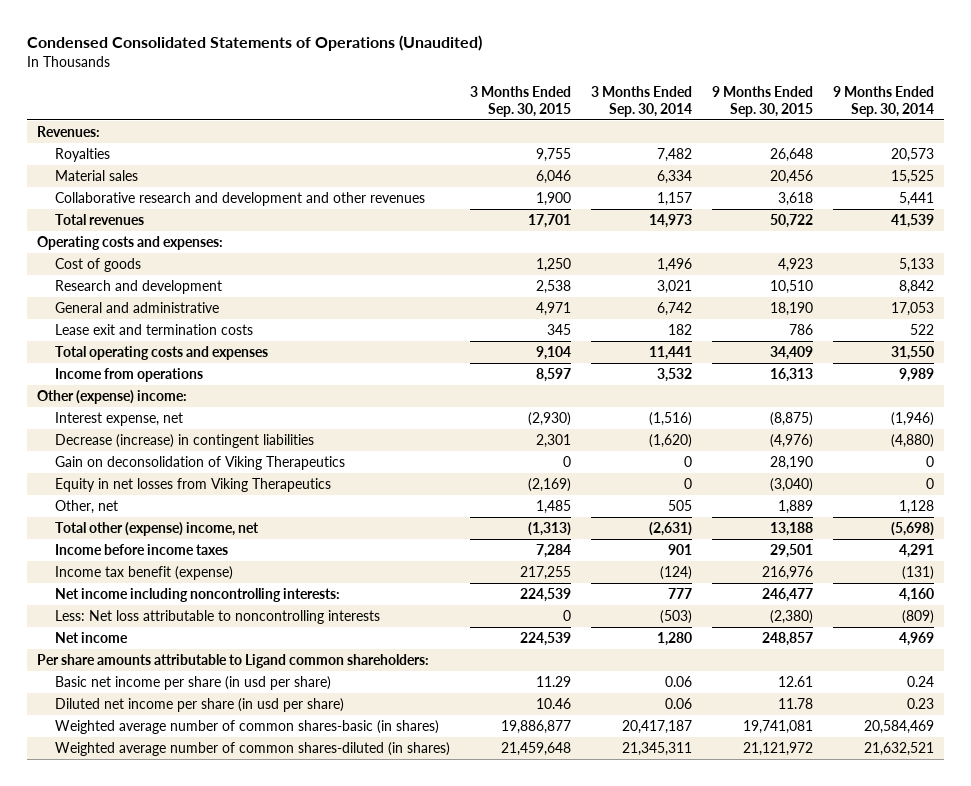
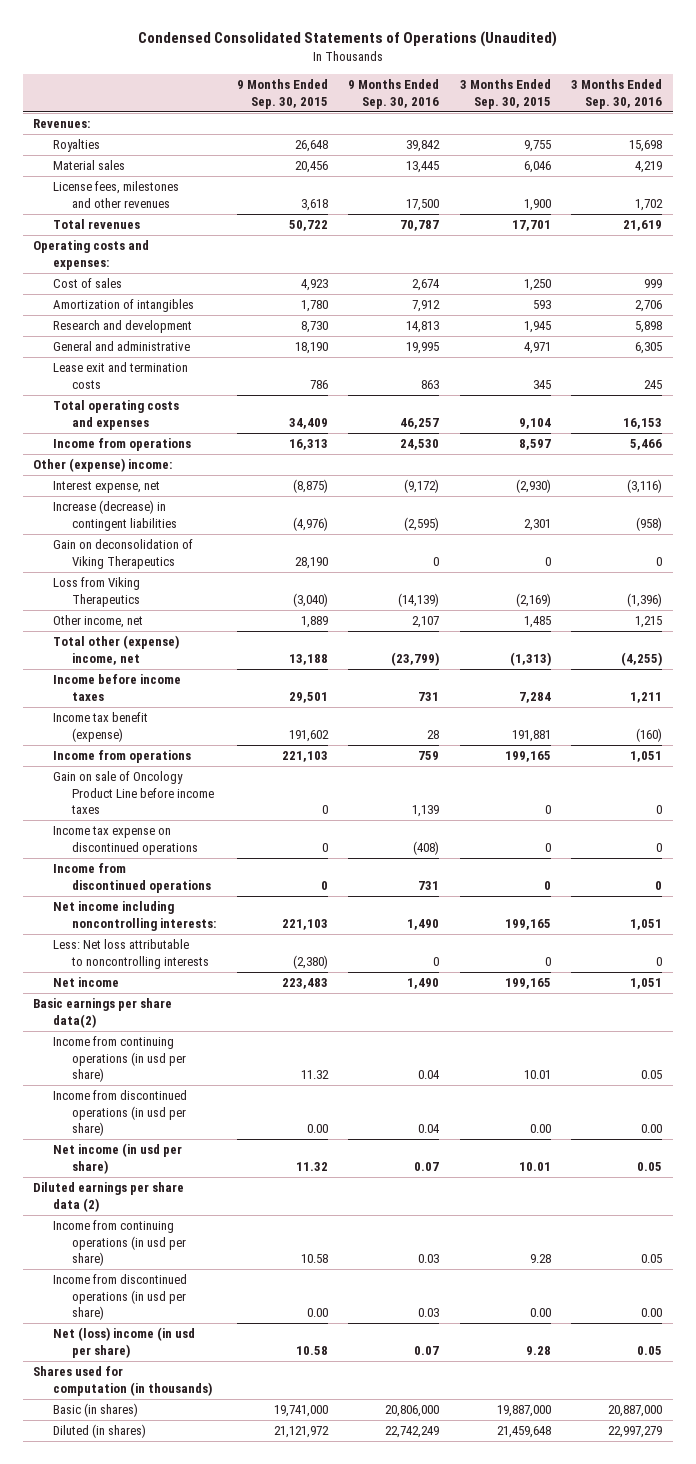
[590,86,692,117] 3 Months Ended Sep. 30, 2014 -> none
[832,86,934,117] 9 Months Ended Sep. 30, 2014 -> none
none -> [348,79,440,109] 9 Months Ended Sep. 30, 2016
none -> [571,79,663,109] 3 Months Ended Sep. 30, 2016
[54,192,425,207] Collaborative research and development and other revenues -> [52,181,179,208] License fees, milestones and other revenues
[54,258,141,273] Cost of goods -> [52,278,122,289] Cost of sales
none -> [52,299,194,313] Amortization of intangibles
[535,280,571,295] 2,538 -> [523,321,551,334] 1,945
[769,280,813,295] 10,510 -> [300,321,328,334] 8,730
[54,434,314,449] Decrease (increase) in contingent liabilities -> [52,500,178,531] Increase (decrease) in contingent liabilities
[54,478,331,493] Equity in net losses from Viking Therapeutics -> [52,577,141,607] Loss from Viking Therapeutics
[54,500,118,515] Other, net -> [52,615,143,629] Other income, net
[519,566,571,581] 217,255 -> [511,729,551,742] 191,881
[761,566,813,581] 216,976 -> [288,729,329,742] 191,602
none -> [52,750,191,764] Income from operations
none -> [52,771,215,815] Gain on sale of Oncology Product Line before income taxes
none -> [52,826,199,855] Income tax expense on discontinued operations
none -> [52,863,212,893] Income from discontinued operations
[519,588,571,603] 224,539 -> [504,918,551,930] 199,165
[761,588,813,603] 246,477 -> [281,918,328,930] 221,103
[36,654,429,669] Per share amounts attributable to Ligand common shareholders: -> none
[519,632,571,647] 224,539 -> [504,978,551,990] 199,165
[761,632,813,647] 248,857 -> [281,978,328,990] 223,483
none -> [33,998,173,1028] Basic earnings per share data(2)
none -> [52,1036,187,1083] Income from continuing operations (in usd per share)
none -> [52,1090,187,1137] Income from discontinued operations (in usd per share)
[54,676,331,691] Basic net income per share (in usd per share) -> [52,1143,182,1174] Net income (in usd per share)
[535,676,571,688] 11.29 -> [518,1161,551,1171] 10.01
[777,676,813,688] 12.61 -> [295,1161,328,1171] 11.32
none -> [33,1182,185,1212] Diluted earnings per share data (2)
none -> [52,1220,187,1267] Income from continuing operations (in usd per share)
none -> [52,1274,187,1321] Income from discontinued operations (in usd per share)
[54,698,344,713] Diluted net income per share (in usd per share) -> [52,1327,195,1358] Net (loss) income (in usd per share)
[535,698,571,710] 10.46 -> [525,1345,551,1355] 9.28
[777,698,813,710] 11.78 -> [295,1345,328,1355] 10.58
none -> [33,1366,212,1396] Shares used for computation (in thousands)
[54,720,439,735] Weighted average number of common shares-basic (in shares) -> [52,1403,138,1418] Basic (in shares)
[500,720,571,735] 19,886,877 -> [496,1405,551,1418] 19,887,000
[742,720,813,735] 19,741,081 -> [273,1405,328,1418] 19,741,000
[54,742,450,757] Weighted average number of common shares-diluted (in shares) -> [52,1424,146,1439] Diluted (in shares)

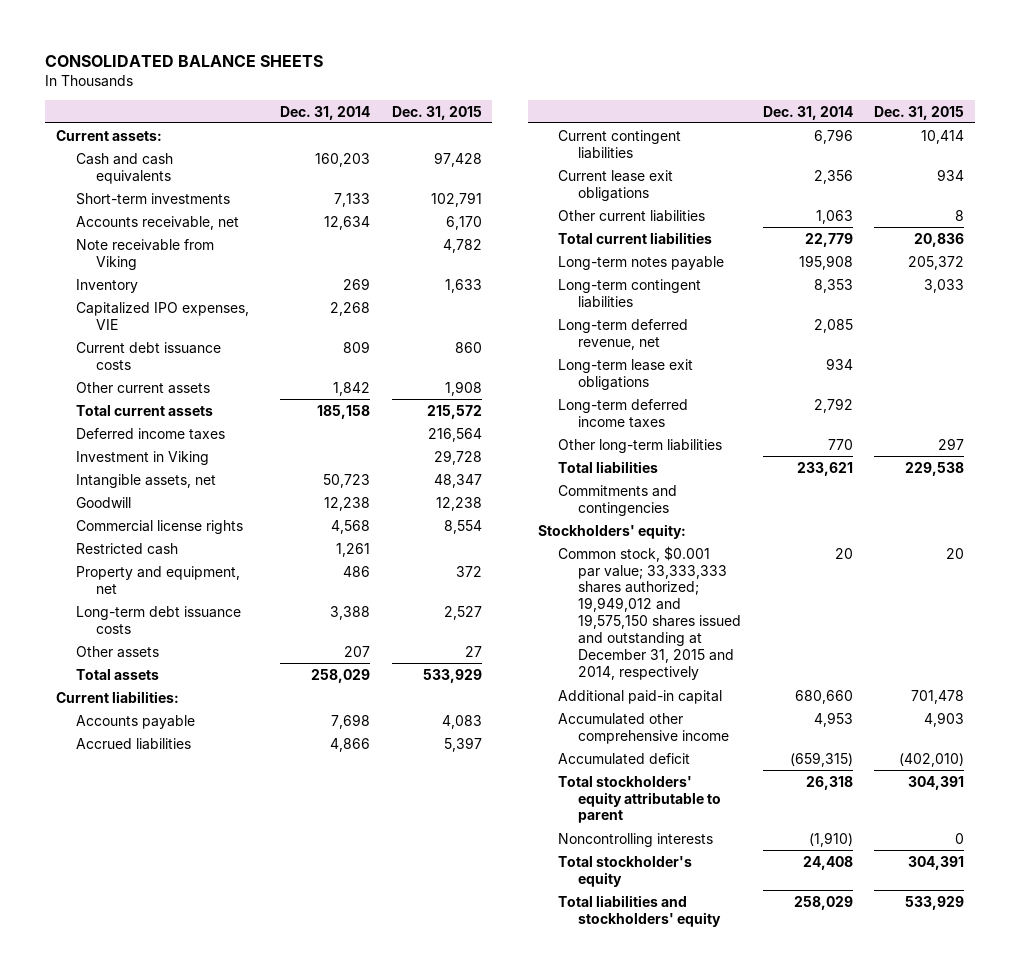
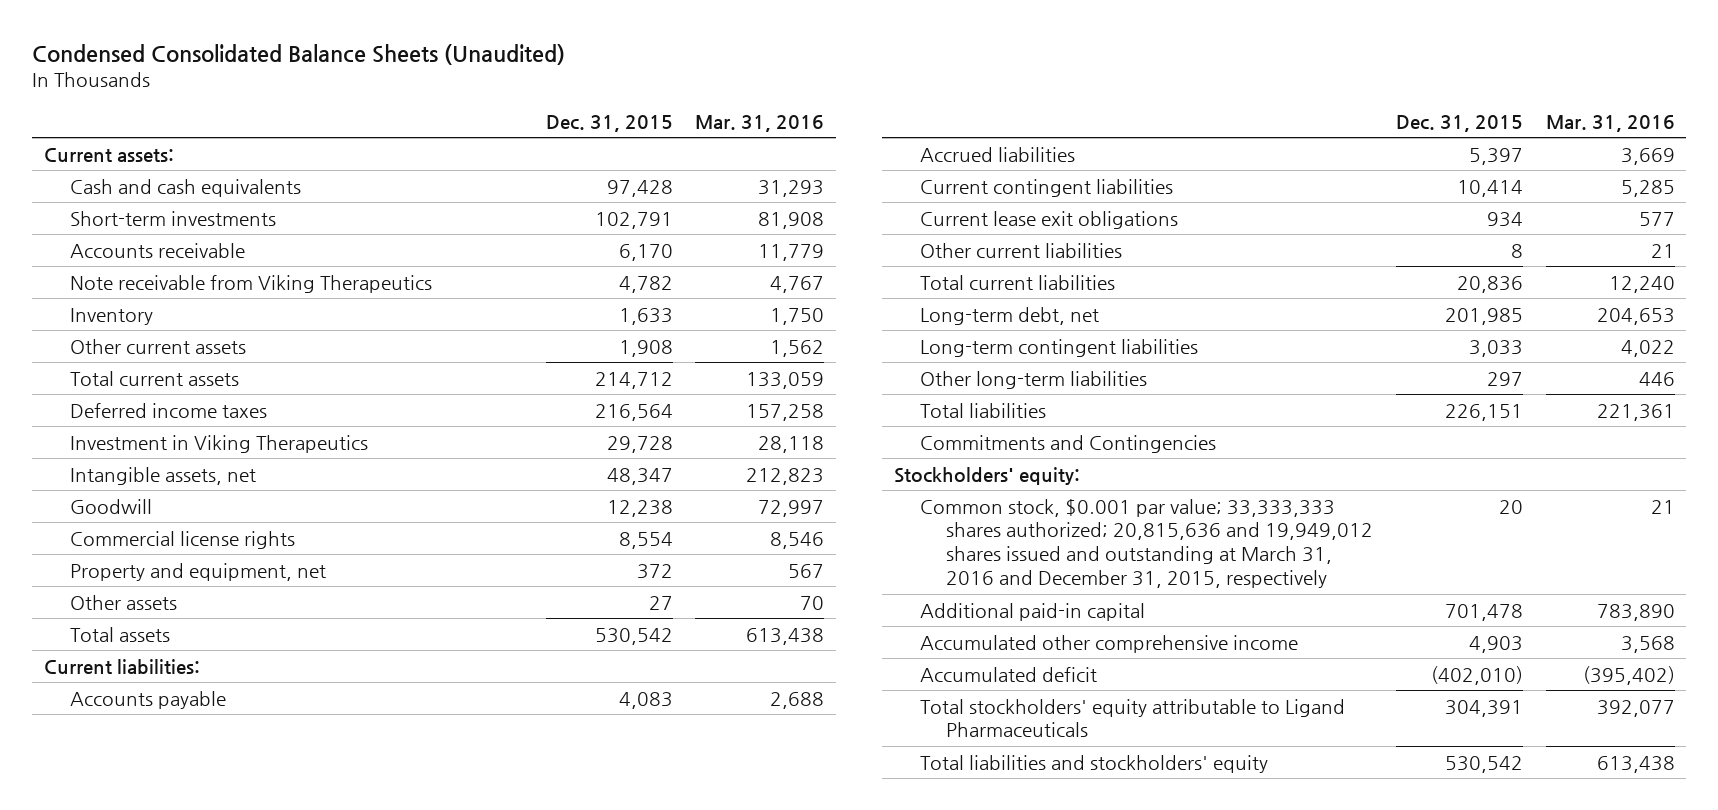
[45,54,324,67] CONSOLIDATED BALANCE SHEETS -> [32,44,566,66] Condensed Consolidated Balance Sheets (Unaudited)
[280,105,371,120] Dec. 31, 2014 -> none
none -> [695,114,825,132] Mar. 31, 2016
[75,215,239,230] Accounts receivable, net -> [69,242,245,258] Accounts receivable
[75,238,214,270] Note receivable from Viking -> [69,274,432,293] Note receivable from Viking Therapeutics
[75,301,249,330] Capitalized IPO expenses, VIE -> none
[75,341,221,370] Current debt issuance costs -> none
[426,404,482,419] 215,572 -> [594,371,673,389] 214,712
[75,450,209,465] Investment in Viking -> [69,434,368,453] Investment in Viking Therapeutics
[75,542,178,555] Restricted cash -> none
[75,605,241,634] Long-term debt issuance costs -> none
[422,668,482,683] 533,929 -> [594,627,673,645] 530,542
[558,255,725,270] Long-term notes payable -> none
none -> [920,306,1100,325] Long-term debt, net
[558,318,689,350] Long-term deferred revenue, net -> none
[558,358,694,390] Long-term lease exit obligations -> none
[558,398,689,428] Long-term deferred income taxes -> none
[905,461,965,476] 229,538 -> [1445,403,1524,421] 226,151
[558,484,678,516] Commitments and contingencies -> [920,434,1217,453] Commitments and Contingencies
[558,545,742,681] Common stock, $0.001 par value; 33,333,333 shares authorized; 19,949,012 and 19,575,150 shares issued and outstanding at December 31, 2015 and 2014, respectively -> [920,498,1374,589] Common stock, $0.001 par value; 33,333,333 shares authorized; 20,815,636 and 19,949,012 shares issued and outstanding at March 31, 2016 and December 31, 2015, respectively
[558,832,714,847] Noncontrolling interests -> none
[558,855,693,887] Total stockholder's equity -> none
[558,775,722,824] Total stockholders' equity attributable to parent -> [920,698,1346,738] Total stockholders' equity attributable to Ligand Pharmaceuticals
[905,895,965,910] 533,929 -> [1445,755,1524,773] 530,542

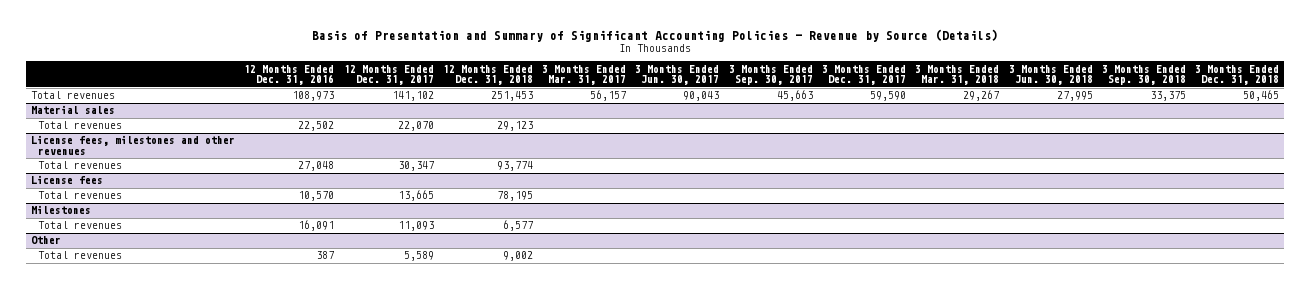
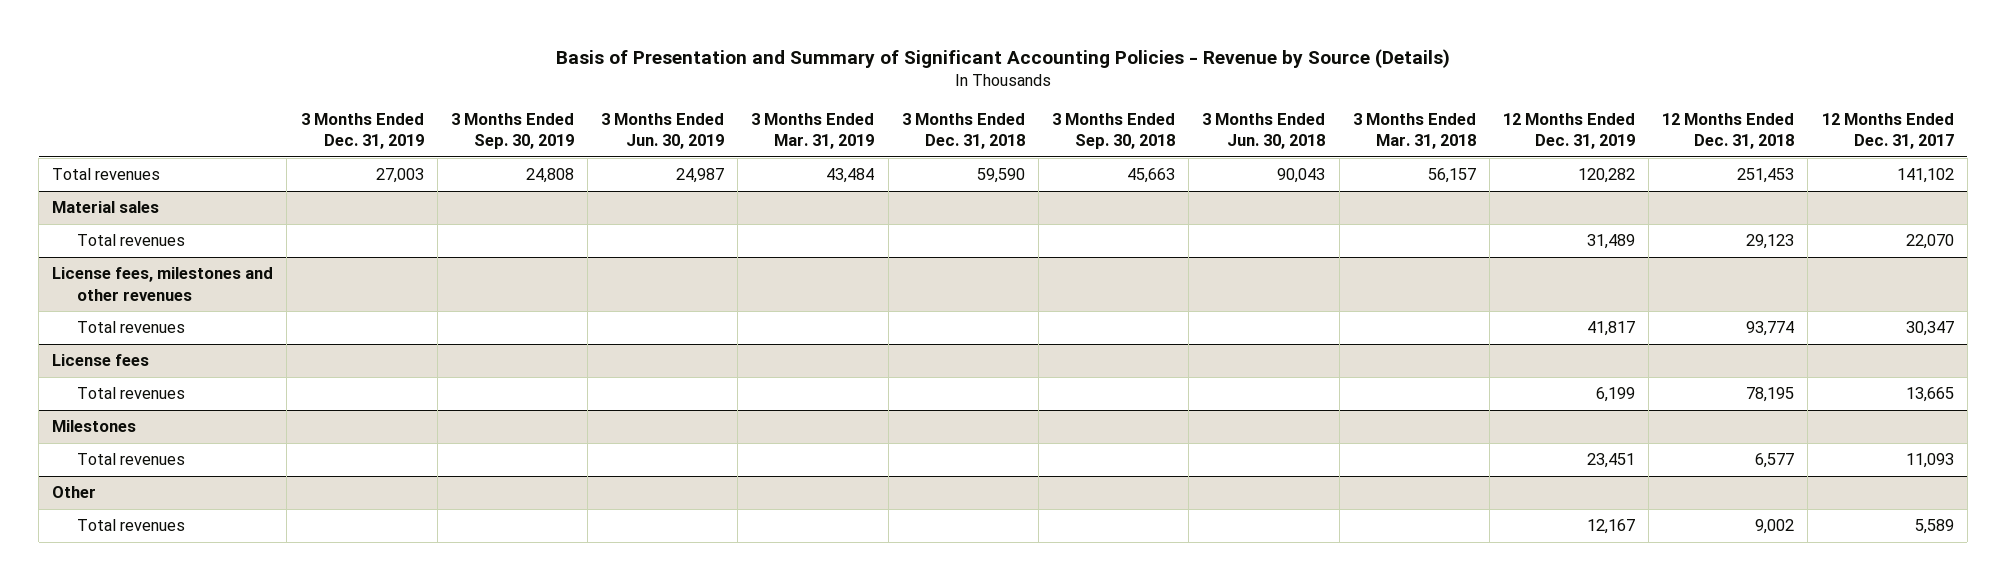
[244,64,335,86] 12 Months Ended Dec. 31, 2016 -> none
[542,64,627,86] 3 Months Ended Mar. 31, 2017 -> none
[635,64,720,86] 3 Months Ended Jun. 30, 2017 -> none
[728,64,813,86] 3 Months Ended Sep. 30, 2017 -> none
[822,64,907,86] 3 Months Ended Dec. 31, 2017 -> none
none -> [300,113,424,150] 3 Months Ended Dec. 31, 2019
none -> [450,113,574,150] 3 Months Ended Sep. 30, 2019
none -> [601,113,725,150] 3 Months Ended Jun. 30, 2019
none -> [751,113,875,150] 3 Months Ended Mar. 31, 2019
none -> [1502,113,1635,150] 12 Months Ended Dec. 31, 2019
[963,90,1000,102] 29,267 -> [1427,168,1476,184] 56,157
[1056,91,1093,102] 27,995 -> [1277,168,1326,184] 90,043
[1149,91,1186,102] 33,375 -> [1127,168,1176,184] 45,663
[1243,90,1280,102] 50,465 -> [976,168,1025,184] 59,590

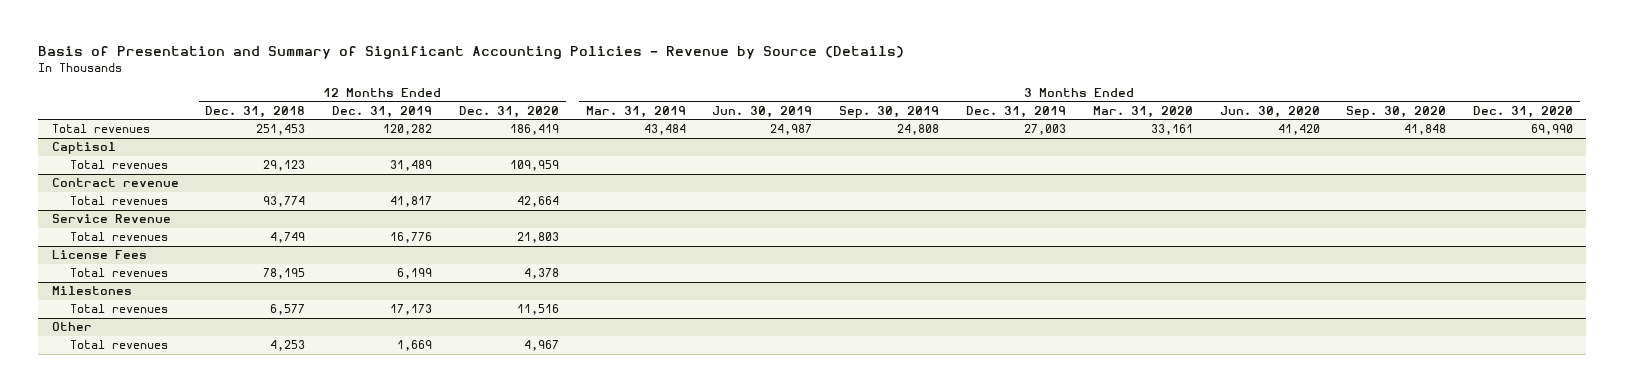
[901,113,1025,150] 3 Months Ended Dec. 31, 2018 -> none
[1052,113,1176,150] 3 Months Ended Sep. 30, 2018 -> none
[1202,113,1326,150] 3 Months Ended Jun. 30, 2018 -> none
[1352,113,1476,150] 3 Months Ended Mar. 31, 2018 -> none
[1821,113,1954,150] 12 Months Ended Dec. 31, 2017 -> none
none -> [458,105,559,118] Dec. 31, 2020
none -> [1092,105,1193,118] Mar. 31, 2020
none -> [1219,105,1320,118] Jun. 30, 2020
none -> [1346,105,1447,118] Sep. 30, 2020
none -> [1473,105,1574,118] Dec. 31, 2020
[52,201,160,214] Material sales -> [51,142,116,155] Captisol
[52,267,274,301] License fees, milestones and other revenues -> none
none -> [51,178,179,188] Contract revenue
none -> [51,214,171,224] Service Revenue
none -> [69,232,168,242] Total revenues
[52,354,150,367] License fees -> [51,250,147,260] License Fees
[1586,453,1635,469] 23,451 -> [390,304,433,316] 17,173
[1586,519,1635,535] 12,167 -> [397,340,433,352] 1,669
[1755,519,1795,535] 9,002 -> [270,340,306,352] 4,253

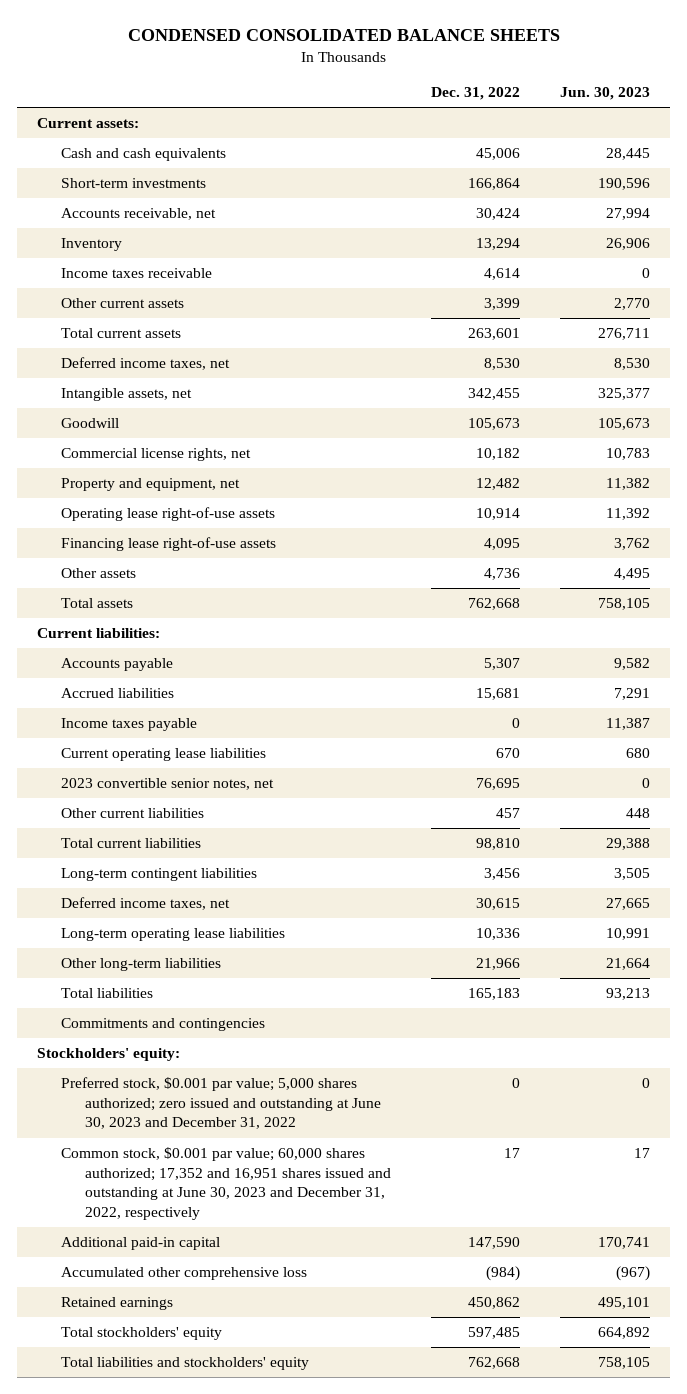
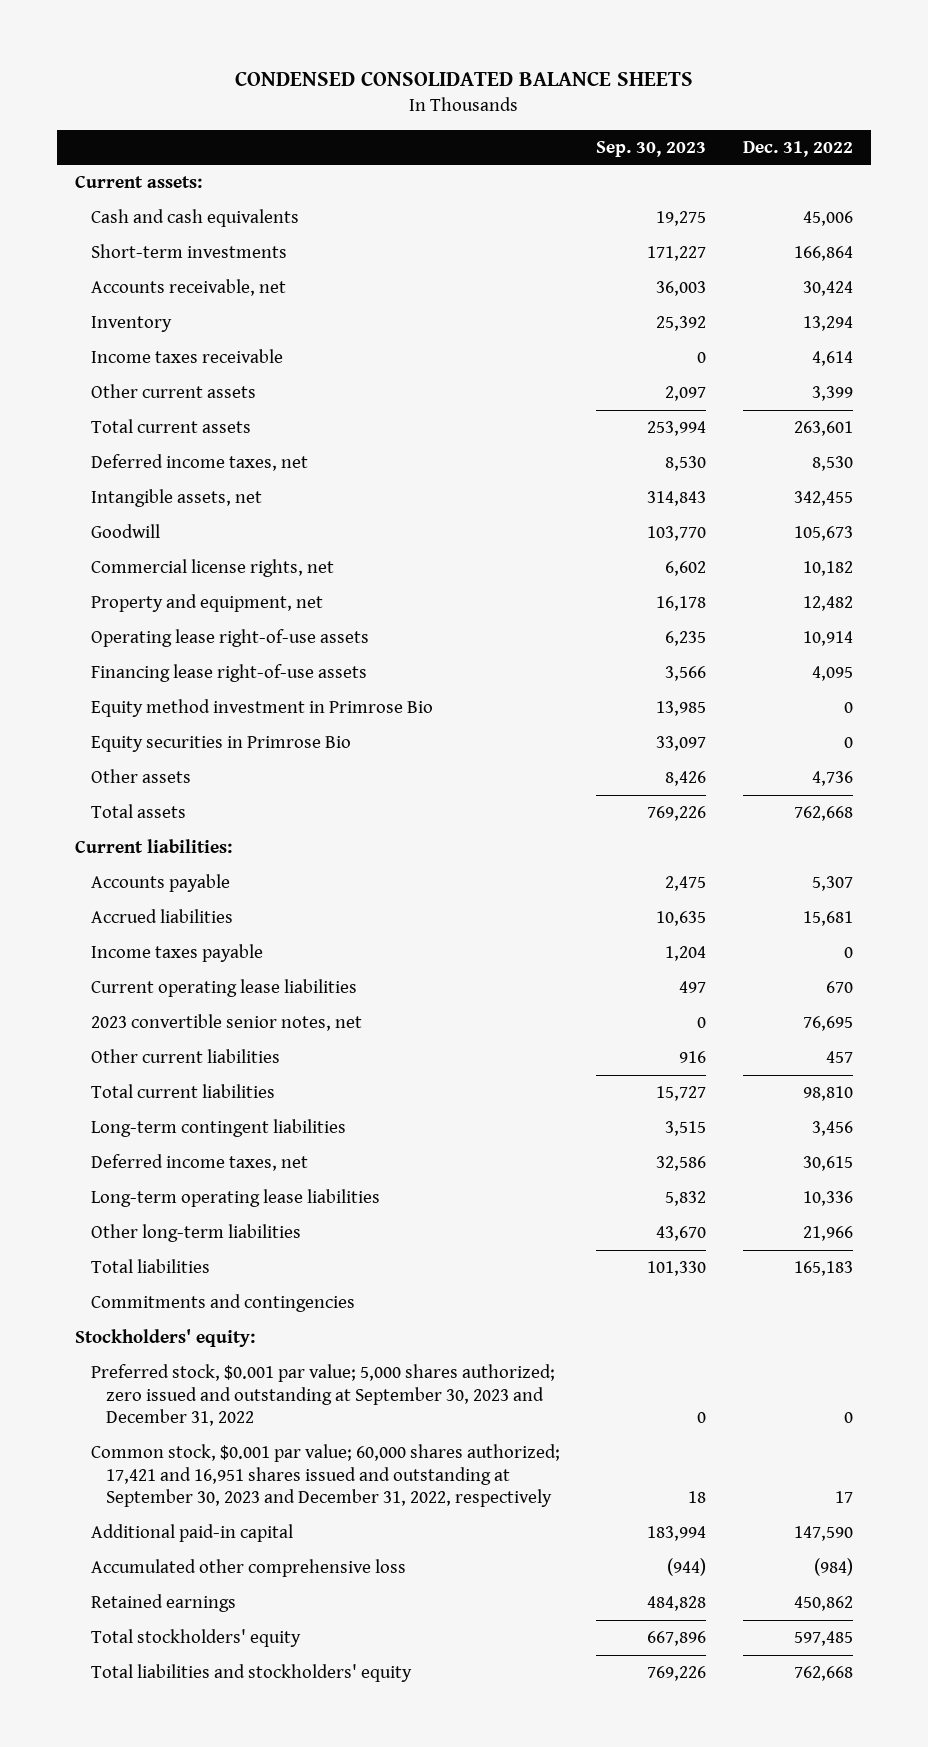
[560,87,651,101] Jun. 30, 2023 -> none
none -> [596,140,707,157] Sep. 30, 2023
none -> [90,699,433,718] Equity method investment in Primrose Bio
none -> [90,736,351,753] Equity securities in Primrose Bio
[61,1077,382,1130] Preferred stock, $0.001 par value; 5,000 shares authorized; zero issued and outstanding at June 30, 2023 and December 31, 2022 -> [90,1364,555,1427] Preferred stock, $0.001 par value; 5,000 shares authorized; zero issued and outstanding at September 30, 2023 and December 31, 2022
[61,1147,392,1221] Common stock, $0.001 par value; 60,000 shares authorized; 17,352 and 16,951 shares issued and outstanding at June 30, 2023 and December 31, 2022, respectively -> [90,1444,560,1508] Common stock, $0.001 par value; 60,000 shares authorized; 17,421 and 16,951 shares issued and outstanding at September 30, 2023 and December 31, 2022, respectively

